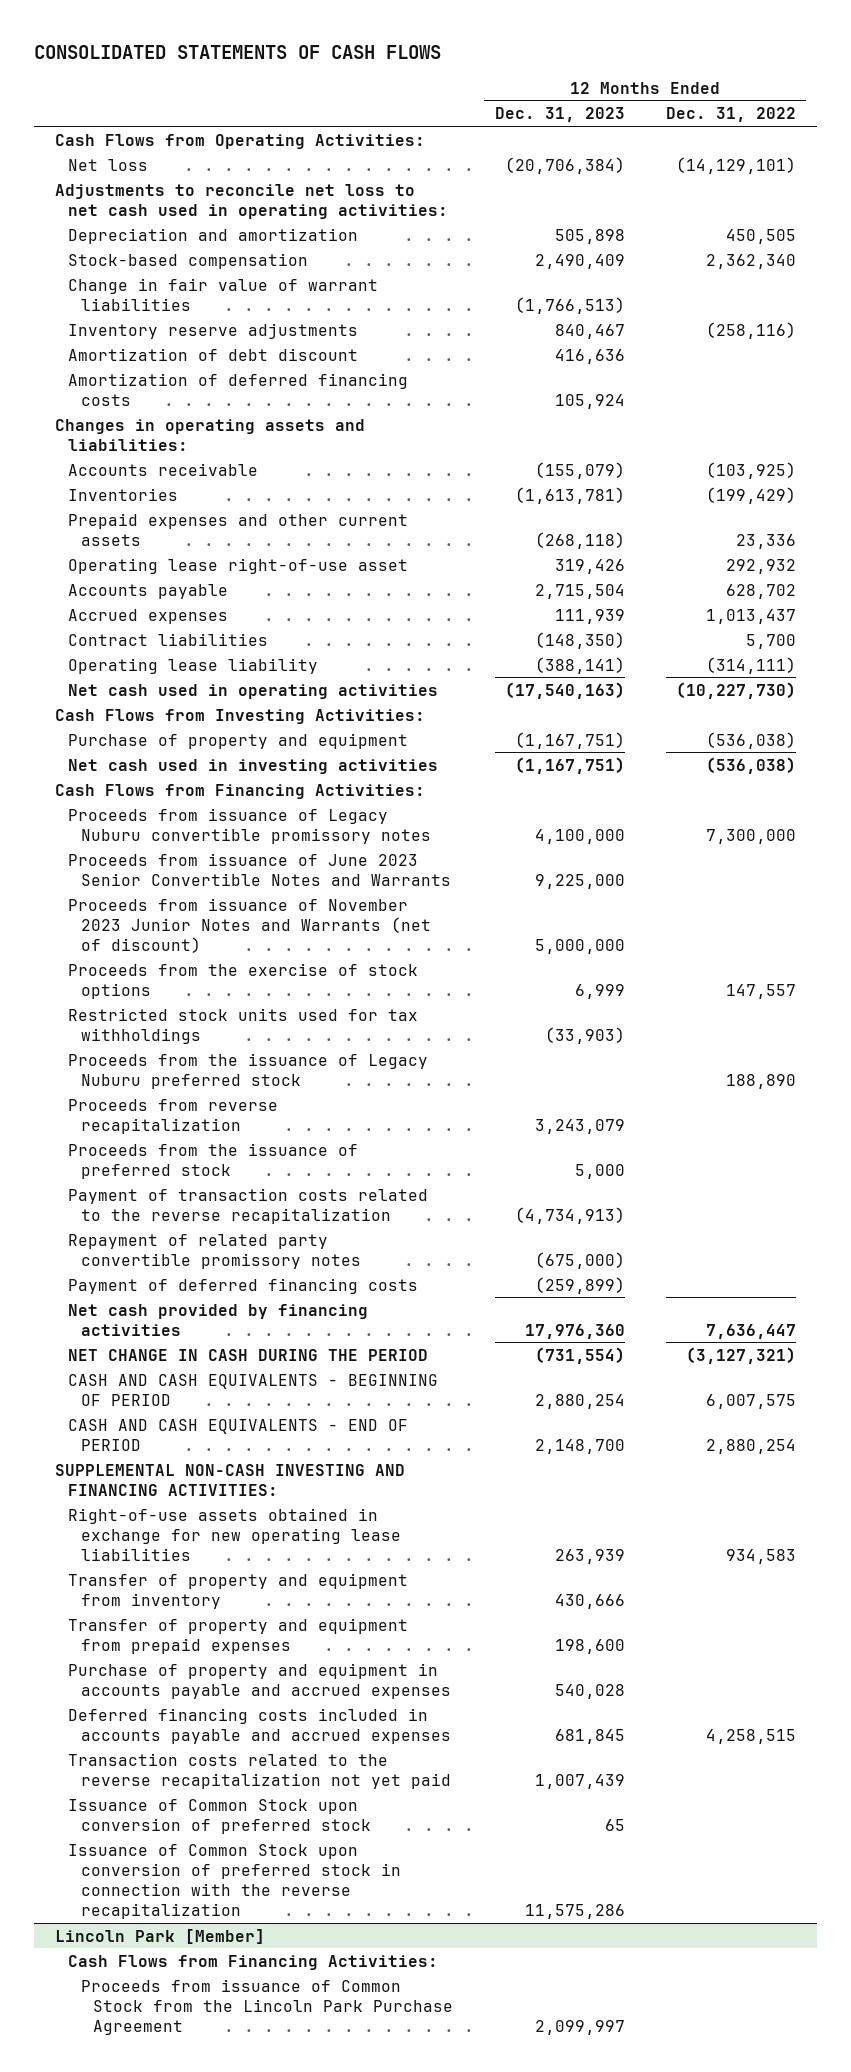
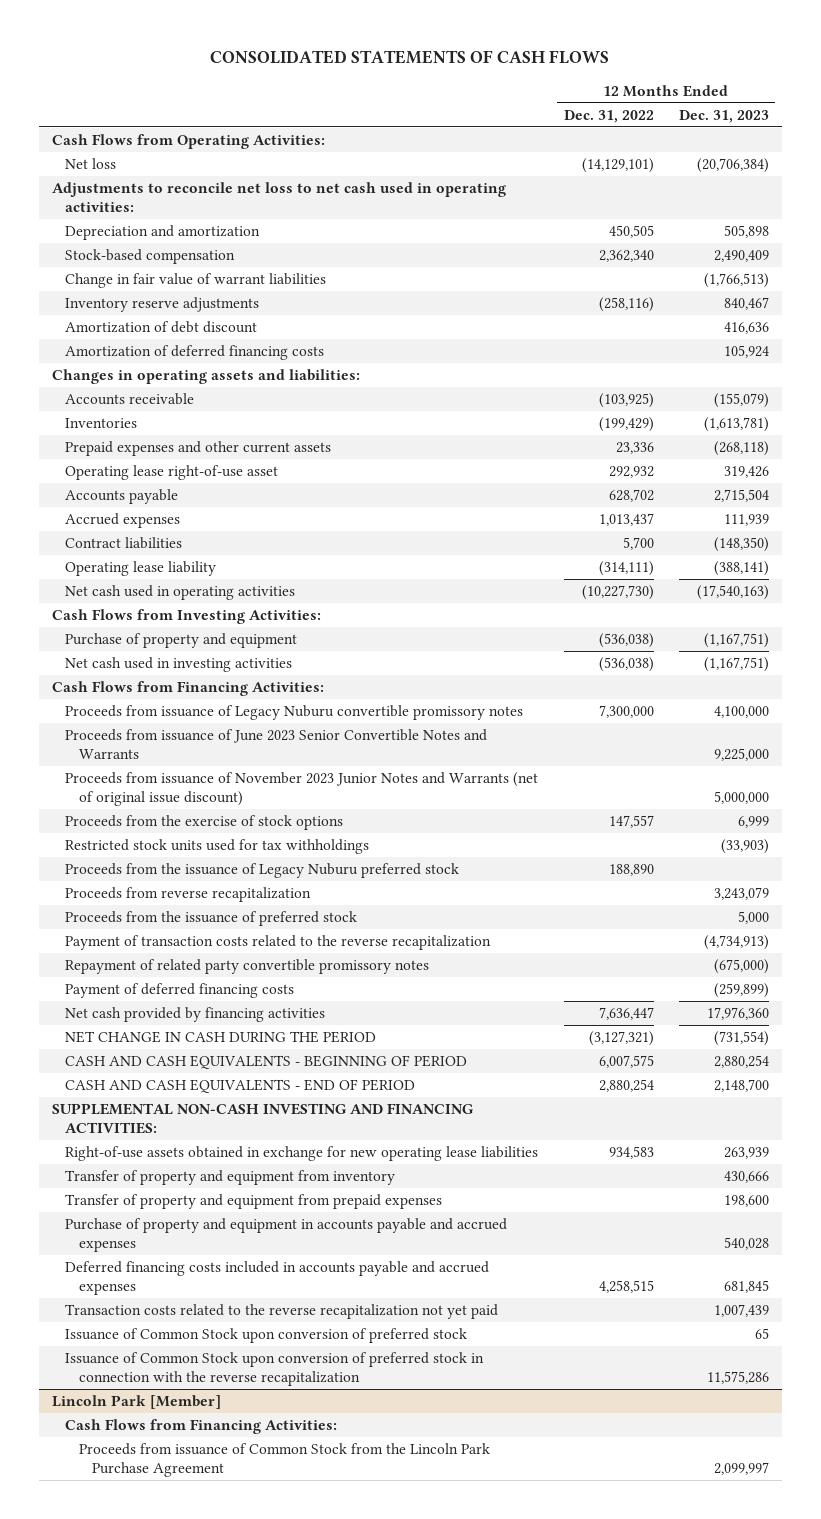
[67,897,431,953] Proceeds from issuance of November 2023 Junior Notes and Warrants (net of discount) -> [65,772,539,806] Proceeds from issuance of November 2023 Junior Notes and Warrants (net of original issue discount)

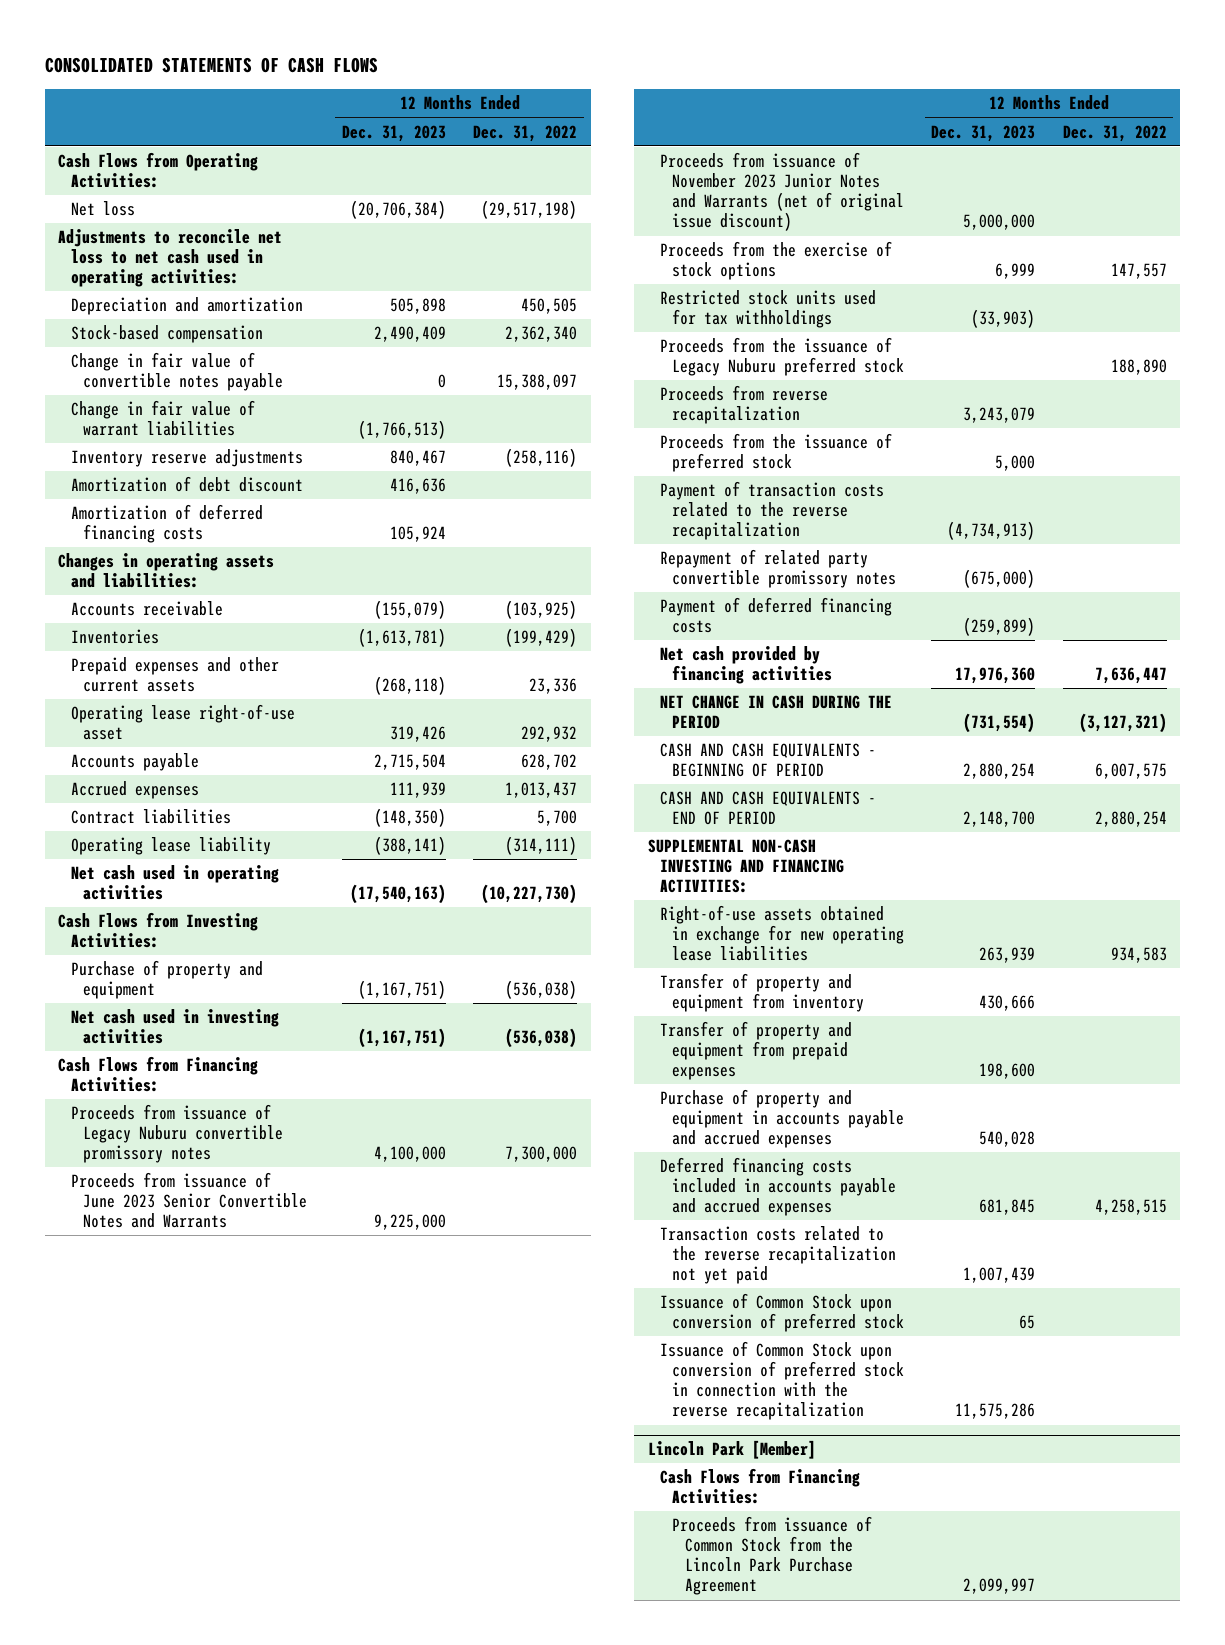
[581,158,654,174] (14,129,101) -> [481,200,578,220] (29,517,198)
none -> [70,352,283,392] Change in fair value of convertible notes payable

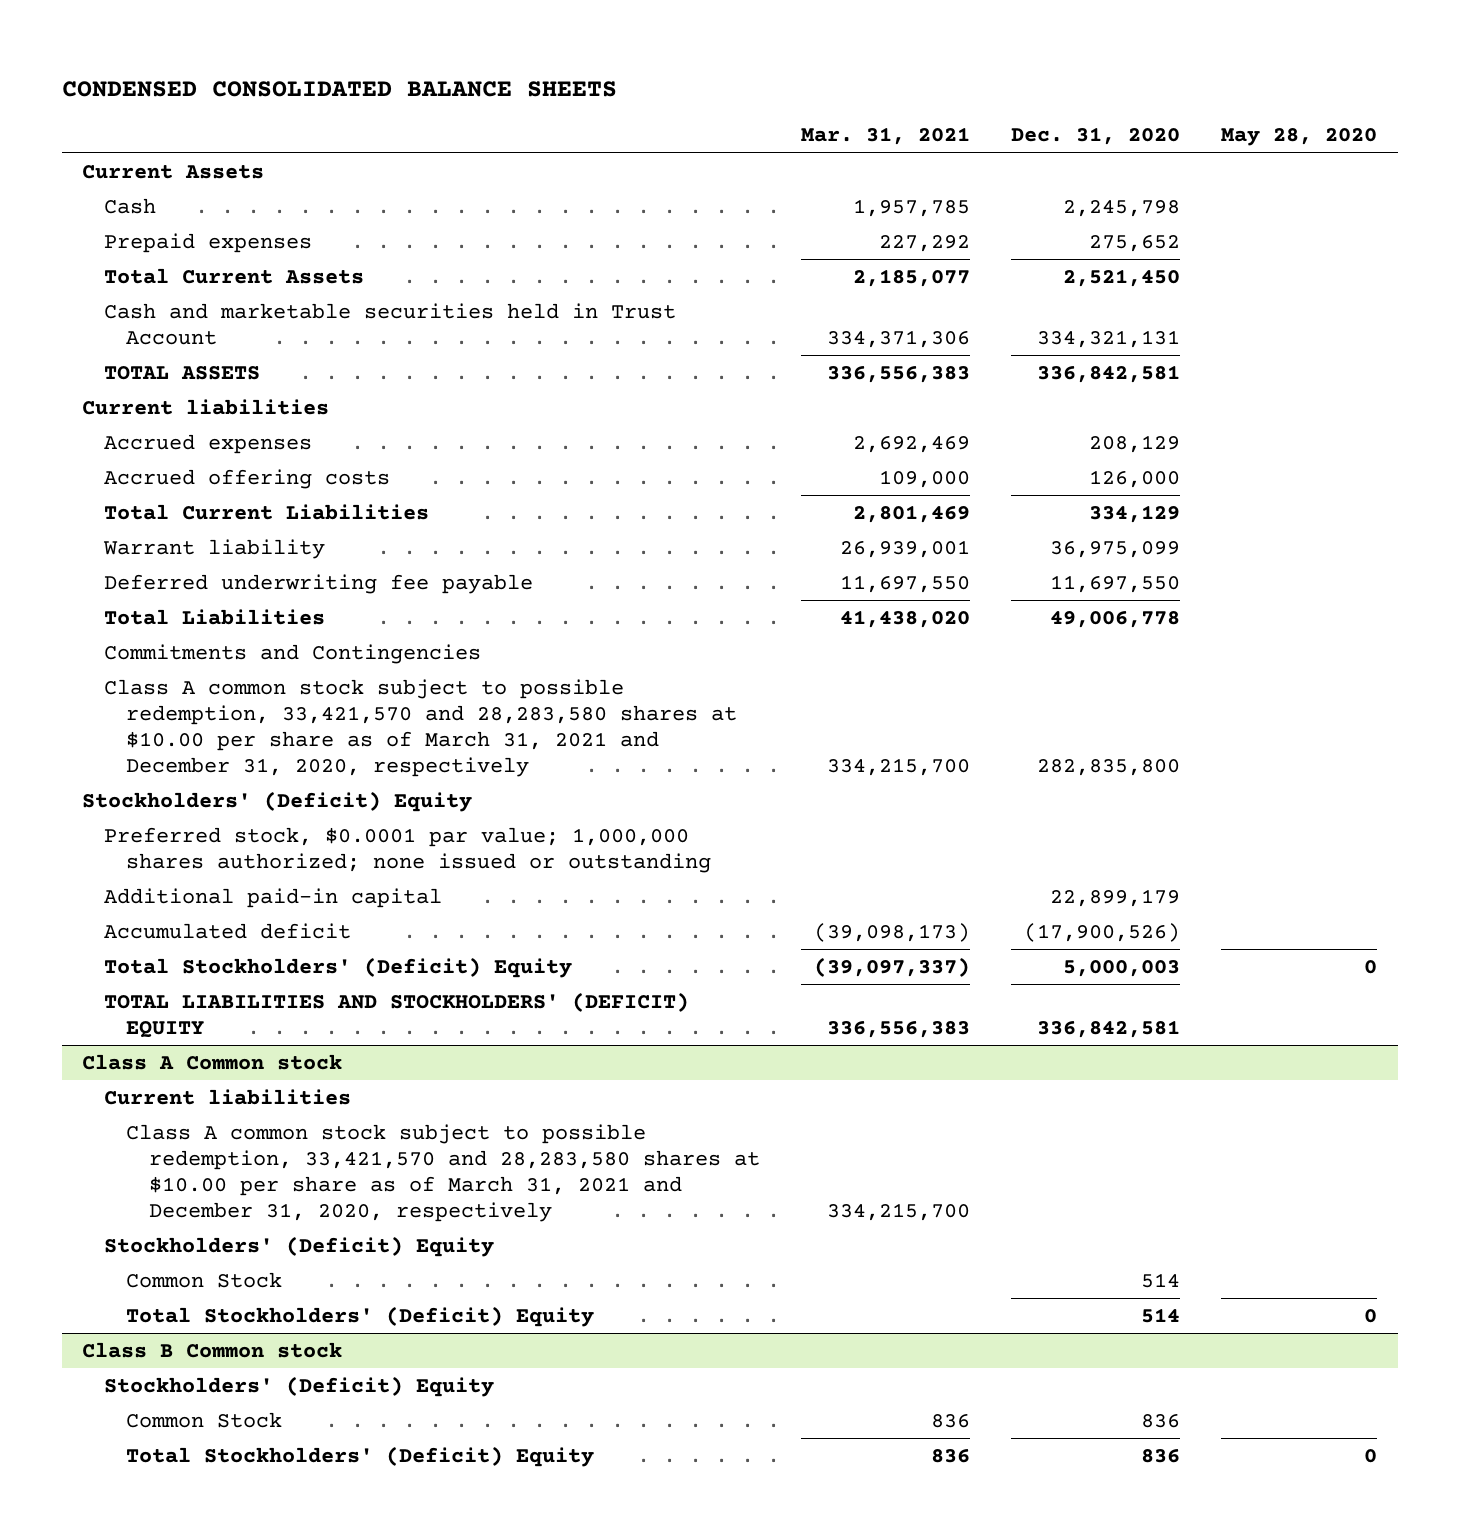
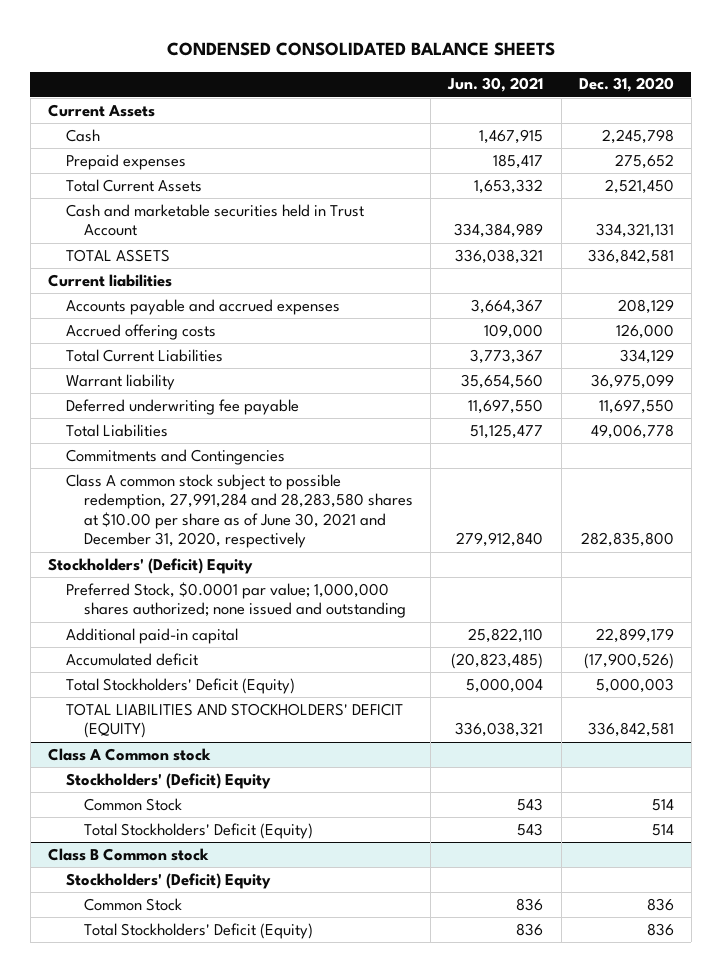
[800,127,970,146] Mar. 31, 2021 -> none
[1221,128,1378,147] May 28, 2020 -> none
none -> [447,77,544,93] Jun. 30, 2021
[104,433,313,454] Accrued expenses -> [65,298,340,315] Accounts payable and accrued expenses
[104,678,738,777] Class A common stock subject to possible redemption, 33,421,570 and 28,283,580 shares at $10.00 per share as of March 31, 2021 and December 31, 2020, respectively -> [65,473,413,549] Class A common stock subject to possible redemption, 27,991,284 and 28,283,580 shares at $10.00 per share as of June 30, 2021 and December 31, 2020, respectively
[104,826,712,873] Preferred stock, $0.0001 par value; 1,000,000 shares authorized; none issued or outstanding -> [65,581,406,619] Preferred Stock, $0.0001 par value; 1,000,000 shares authorized; none issued and outstanding
[104,956,573,978] Total Stockholders' (Deficit) Equity -> [65,677,295,694] Total Stockholders' Deficit (Equity)
[104,991,690,1038] TOTAL LIABILITIES AND STOCKHOLDERS' (DEFICIT) EQUITY -> [65,702,403,739] TOTAL LIABILITIES AND STOCKHOLDERS' DEFICIT (EQUITY)
[104,1088,352,1105] Current liabilities -> none
[126,1123,760,1222] Class A common stock subject to possible redemption, 33,421,570 and 28,283,580 shares at $10.00 per share as of March 31, 2021 and December 31, 2020, respectively -> none
[126,1305,595,1327] Total Stockholders' (Deficit) Equity -> [83,822,313,839] Total Stockholders' Deficit (Equity)
[126,1445,595,1467] Total Stockholders' (Deficit) Equity -> [83,922,313,939] Total Stockholders' Deficit (Equity)

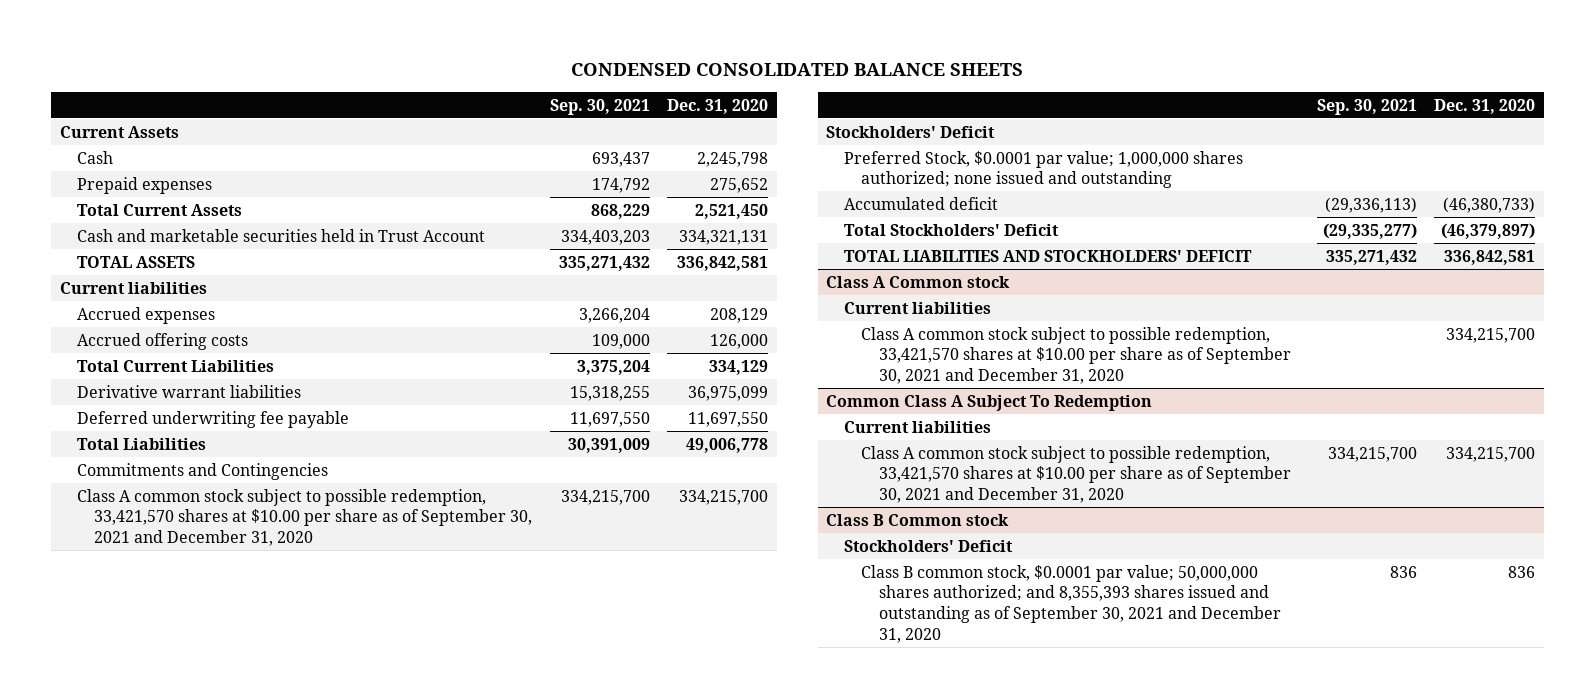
[447,77,544,93] Jun. 30, 2021 -> none
none -> [549,98,650,115] Sep. 30, 2021
[65,298,340,315] Accounts payable and accrued expenses -> [77,306,216,324] Accrued expenses
[65,373,175,390] Warrant liability -> [77,384,302,398] Derivative warrant liabilities
[65,473,413,549] Class A common stock subject to possible redemption, 27,991,284 and 28,283,580 shares at $10.00 per share as of June 30, 2021 and December 31, 2020, respectively -> [77,488,533,547] Class A common stock subject to possible redemption, 33,421,570 shares at $10.00 per share as of September 30, 2021 and December 31, 2020
[580,532,674,548] 282,835,800 -> [679,489,769,505] 334,215,700
[47,557,253,574] Stockholders' (Deficit) Equity -> [826,125,996,138] Stockholders' Deficit
[65,627,238,644] Additional paid-in capital -> none
[583,652,674,669] (17,900,526) -> [1443,196,1536,213] (46,380,733)
[65,677,295,694] Total Stockholders' Deficit (Equity) -> [843,223,1059,236] Total Stockholders' Deficit
[595,677,674,693] 5,000,003 -> [1441,222,1536,239] (46,379,897)
[65,702,403,739] TOTAL LIABILITIES AND STOCKHOLDERS' DEFICIT (EQUITY) -> [843,249,1252,262] TOTAL LIABILITIES AND STOCKHOLDERS' DEFICIT
[65,772,271,789] Stockholders' (Deficit) Equity -> none
[83,797,182,811] Common Stock -> none
[83,822,313,839] Total Stockholders' Deficit (Equity) -> none
none -> [843,301,991,314] Current liabilities
none -> [861,326,1291,385] Class A common stock subject to possible redemption, 33,421,570 shares at $10.00 per share as of September 30, 2021 and December 31, 2020
none -> [826,394,1153,411] Common Class A Subject To Redemption
none -> [843,420,991,433] Current liabilities
none -> [861,445,1291,504] Class A common stock subject to possible redemption, 33,421,570 shares at $10.00 per share as of September 30, 2021 and December 31, 2020
[83,922,313,939] Total Stockholders' Deficit (Equity) -> none
[65,872,271,889] Stockholders' (Deficit) Equity -> [843,539,1013,552] Stockholders' Deficit
[83,897,182,911] Common Stock -> [861,564,1281,644] Class B common stock, $0.0001 par value; 50,000,000 shares authorized; and 8,355,393 shares issued and outstanding as of September 30, 2021 and December 31, 2020

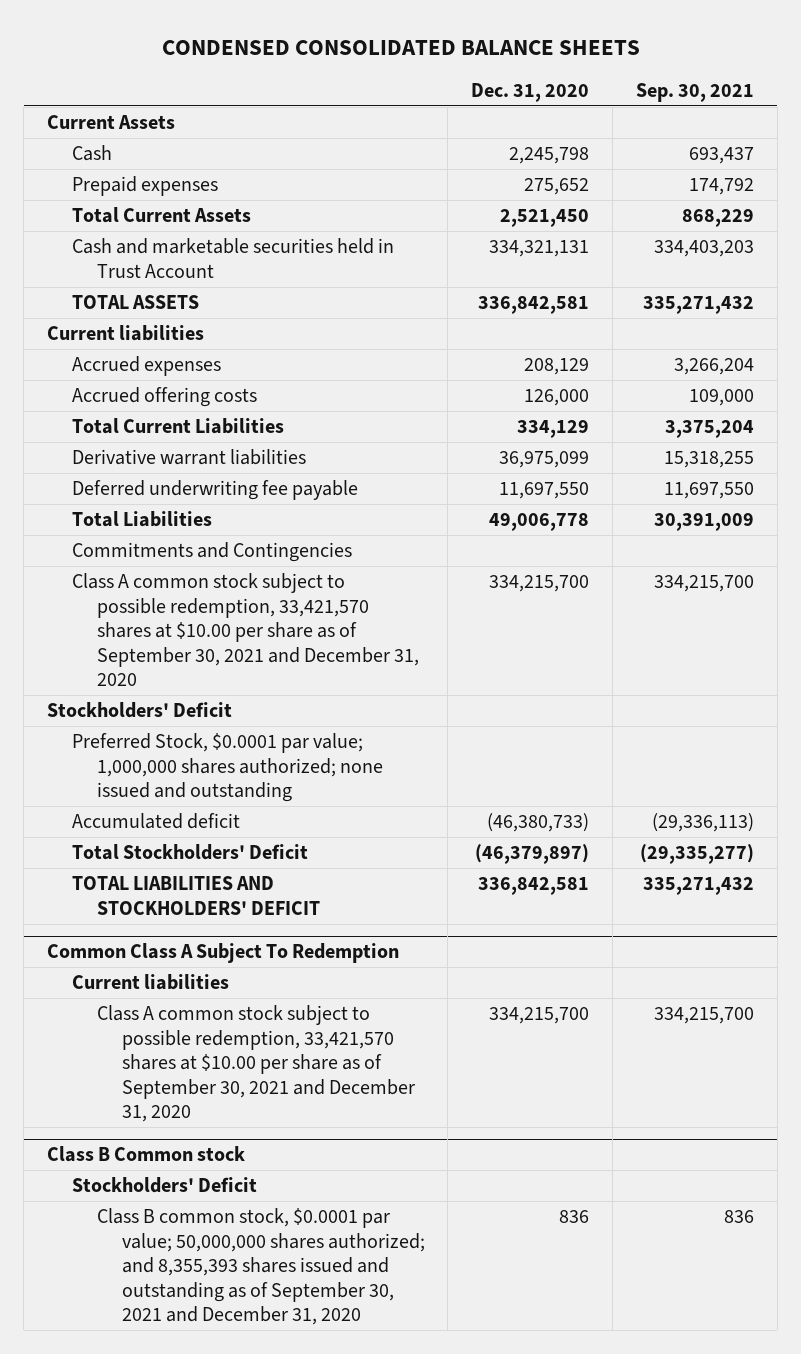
[826,275,1011,288] Class A Common stock -> none
[843,301,991,314] Current liabilities -> none
[861,326,1291,385] Class A common stock subject to possible redemption, 33,421,570 shares at $10.00 per share as of September 30, 2021 and December 31, 2020 -> none

